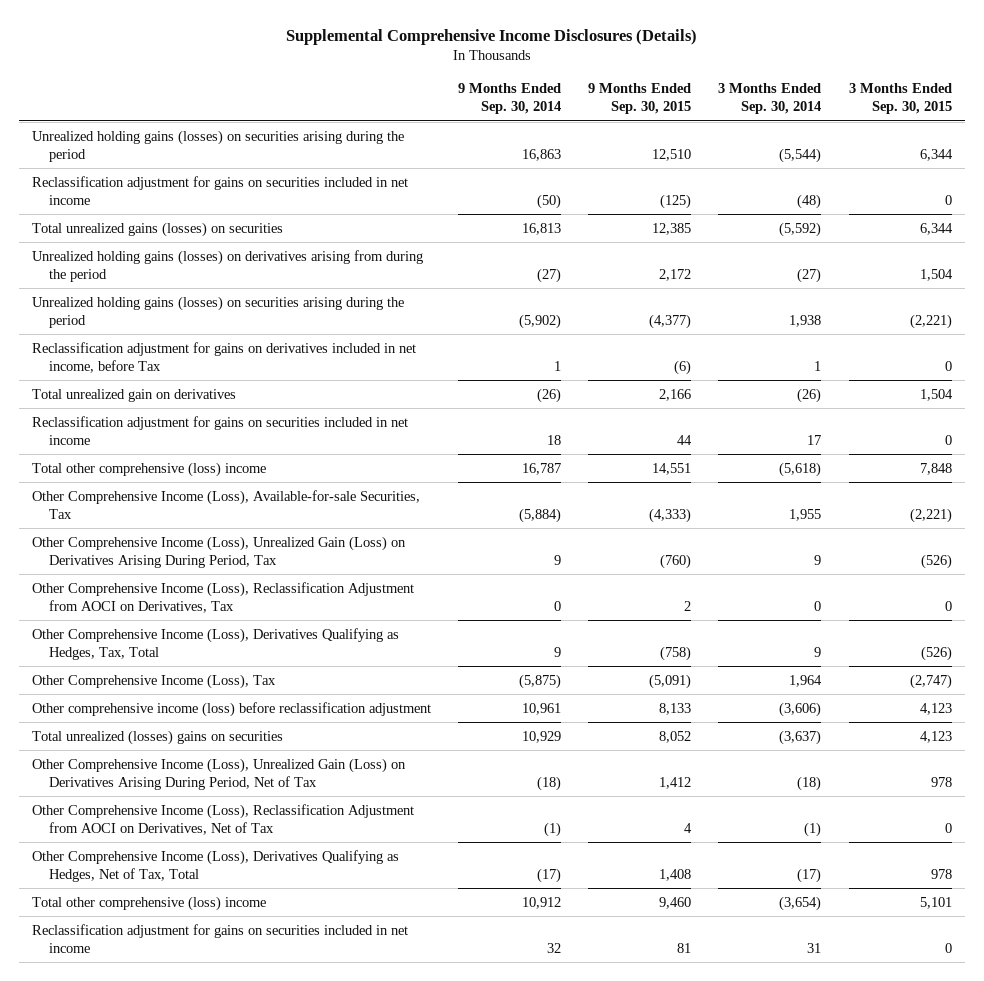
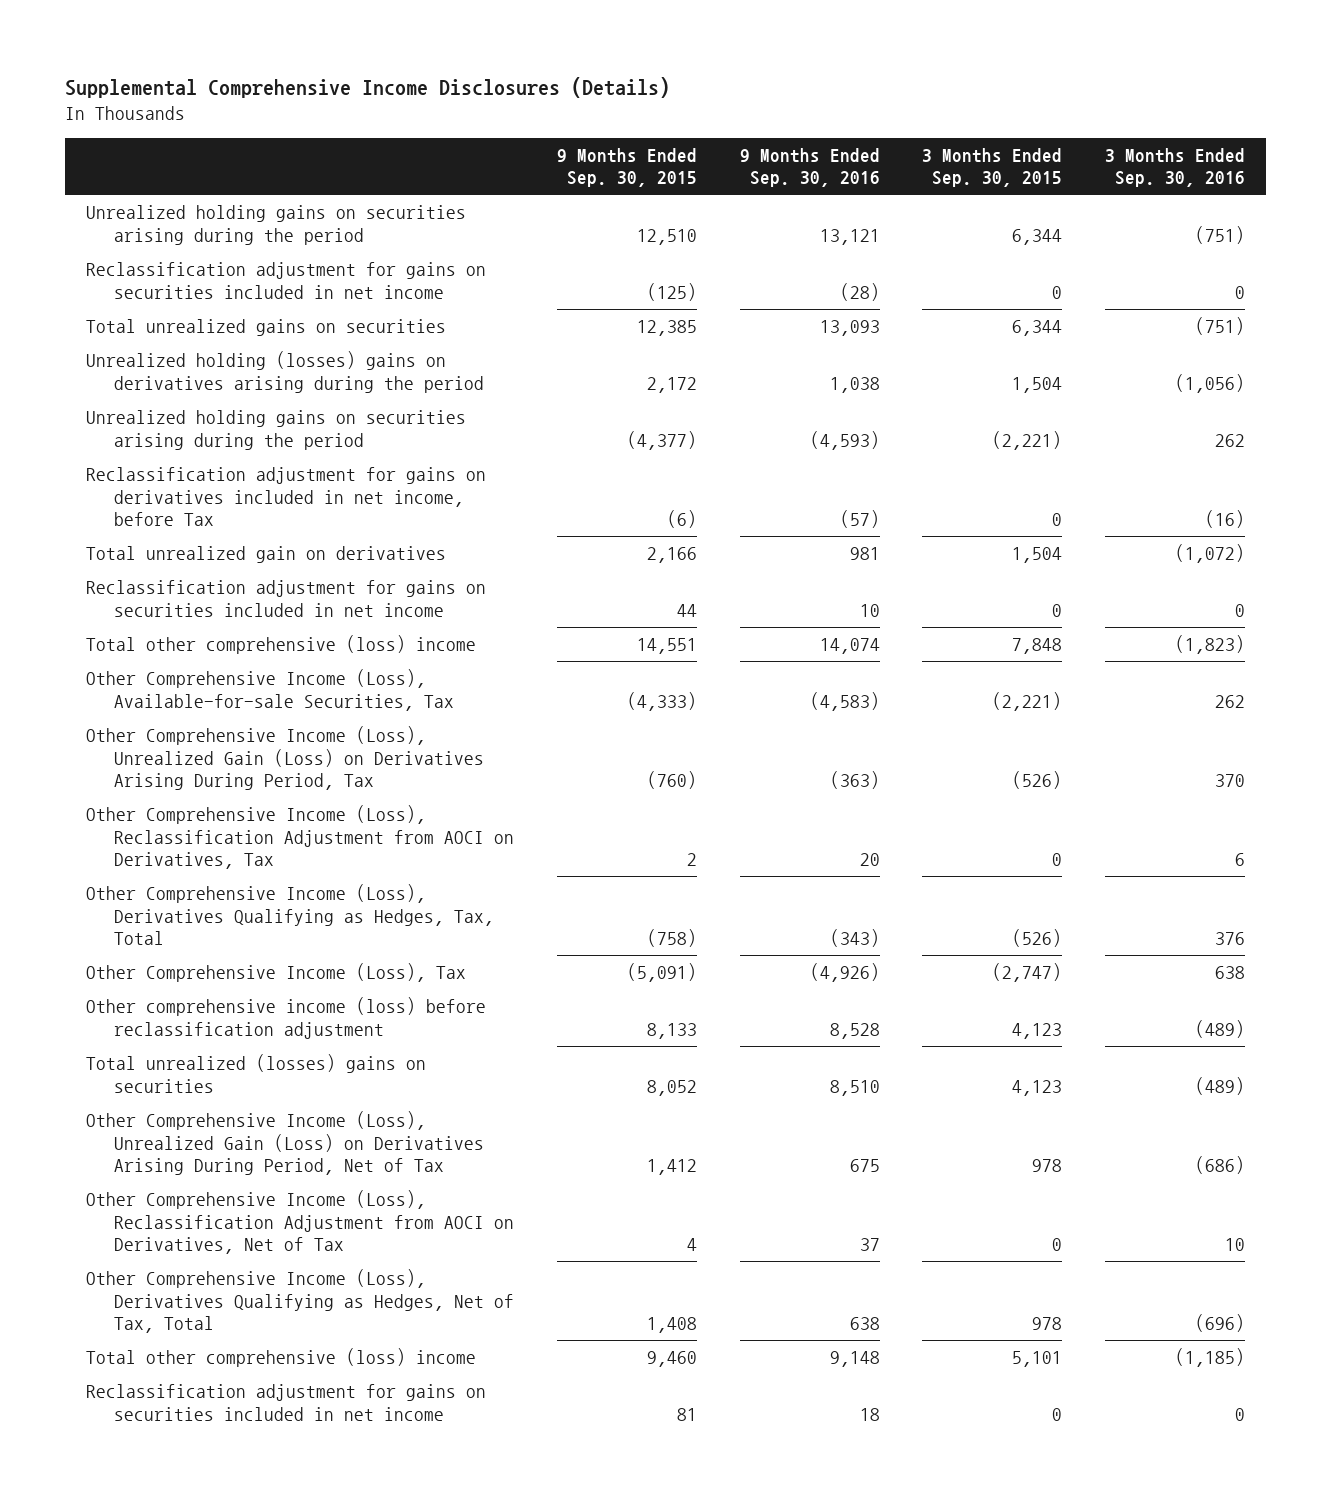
[458,83,562,115] 9 Months Ended Sep. 30, 2014 -> none
[718,83,822,115] 3 Months Ended Sep. 30, 2014 -> none
none -> [739,147,880,188] 9 Months Ended Sep. 30, 2016
none -> [1104,147,1245,188] 3 Months Ended Sep. 30, 2016
[32,129,405,162] Unrealized holding gains (losses) on securities arising during the period -> [86,205,467,245] Unrealized holding gains on securities arising during the period
[32,221,284,237] Total unrealized gains (losses) on securities -> [86,319,447,337] Total unrealized gains on securities
[32,249,424,282] Unrealized holding gains (losses) on derivatives arising from during the period -> [86,351,485,393] Unrealized holding (losses) gains on derivatives arising during the period
[32,295,405,328] Unrealized holding gains (losses) on securities arising during the period -> [86,410,467,450] Unrealized holding gains on securities arising during the period

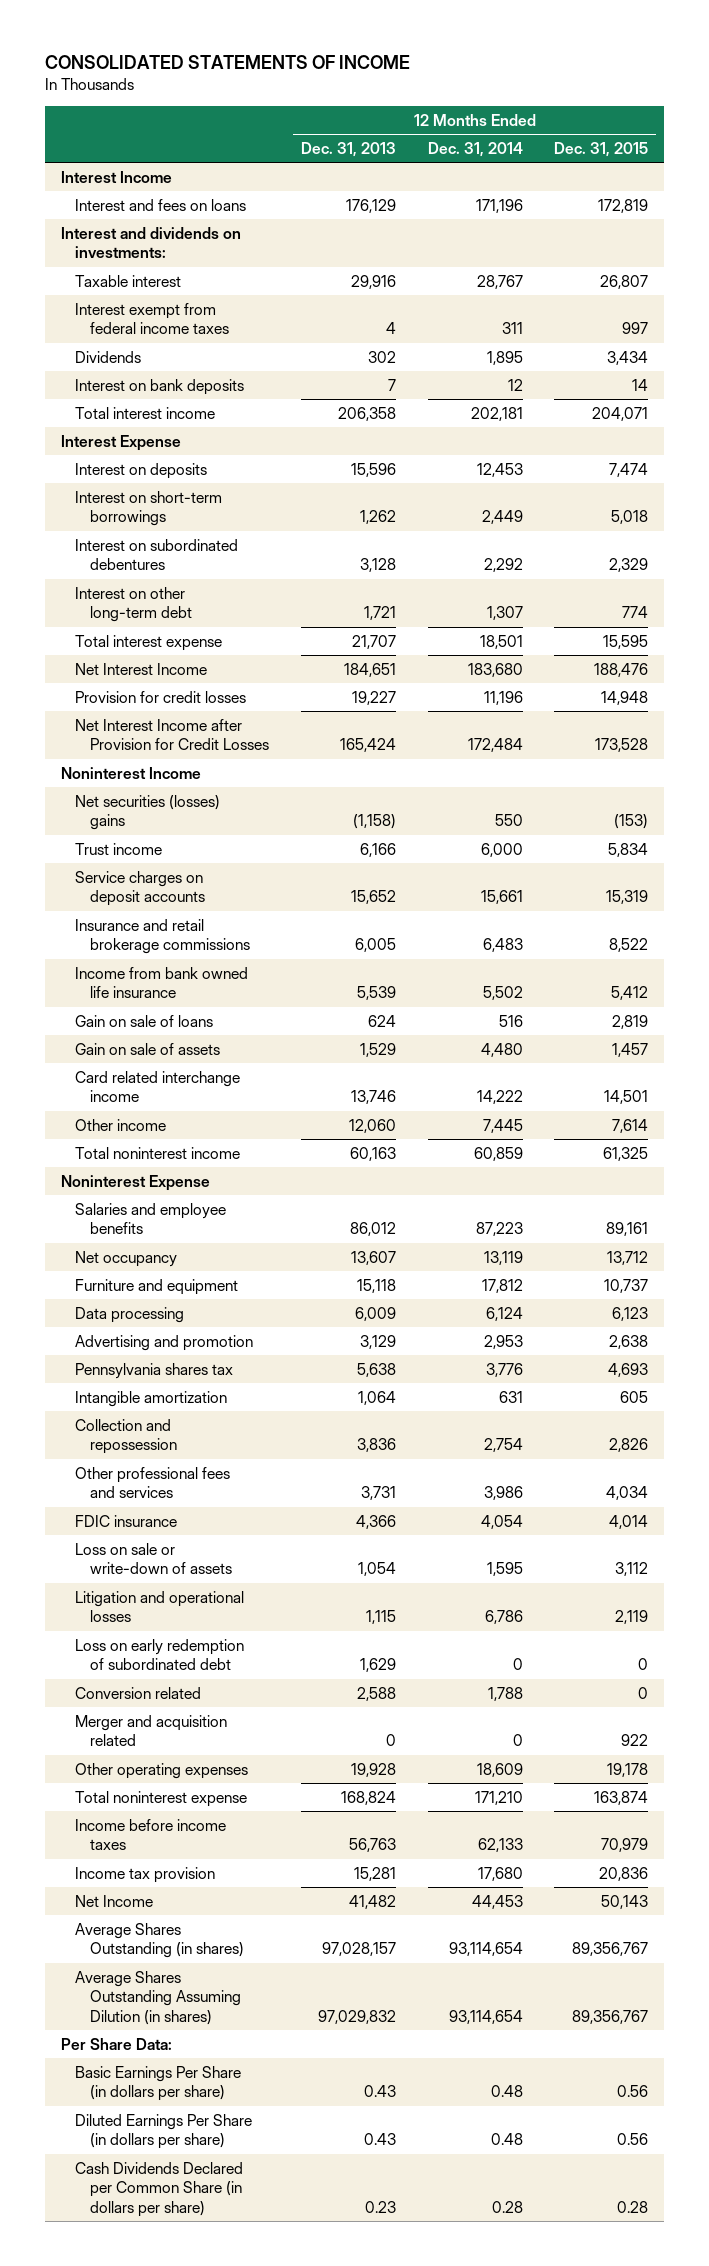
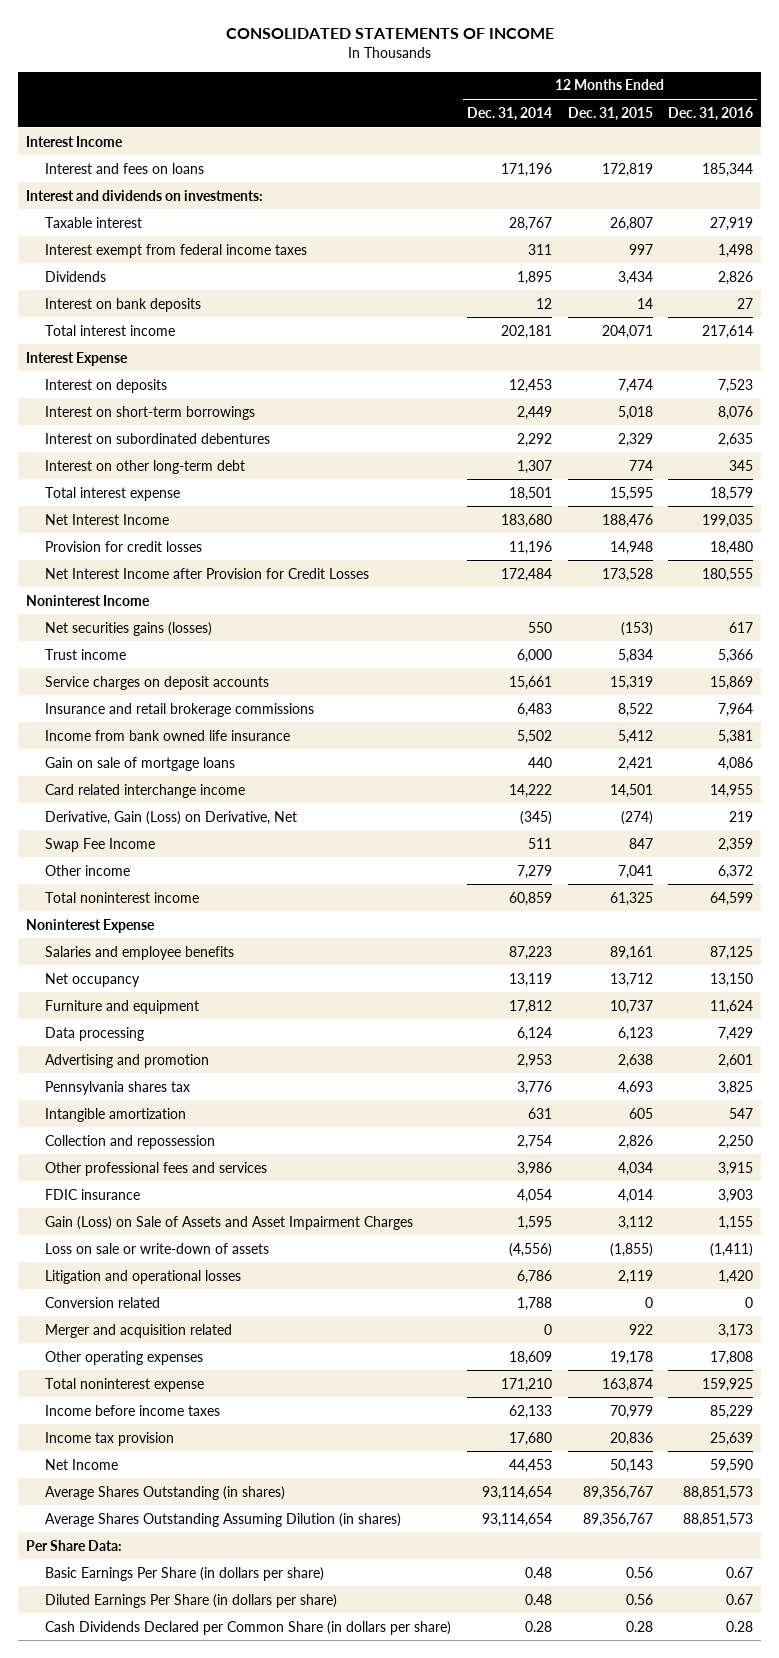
[300,141,396,157] Dec. 31, 2013 -> none
none -> [668,106,754,121] Dec. 31, 2016
[75,794,221,831] Net securities (losses) gains -> [45,621,213,636] Net securities gains (losses)
[75,1042,221,1055] Gain on sale of assets -> none
[75,1014,214,1027] Gain on sale of loans -> [45,756,236,771] Gain on sale of mortgage loans
[498,1014,523,1027] 516 -> [527,756,552,768] 440
[612,1014,649,1029] 2,819 -> [617,756,653,771] 2,421
none -> [45,810,298,825] Derivative, Gain (Loss) on Derivative, Net
none -> [45,837,156,852] Swap Fee Income
[482,1118,523,1133] 7,445 -> [516,864,552,879] 7,279
[612,1118,649,1133] 7,614 -> [617,864,653,879] 7,041
none -> [45,1215,414,1230] Gain (Loss) on Sale of Assets and Asset Impairment Charges
[486,1562,523,1577] 1,595 -> [508,1242,552,1257] (4,556)
[615,1562,649,1577] 3,112 -> [609,1242,653,1257] (1,855)
[75,1638,245,1671] Loss on early redemption of subordinated debt -> none

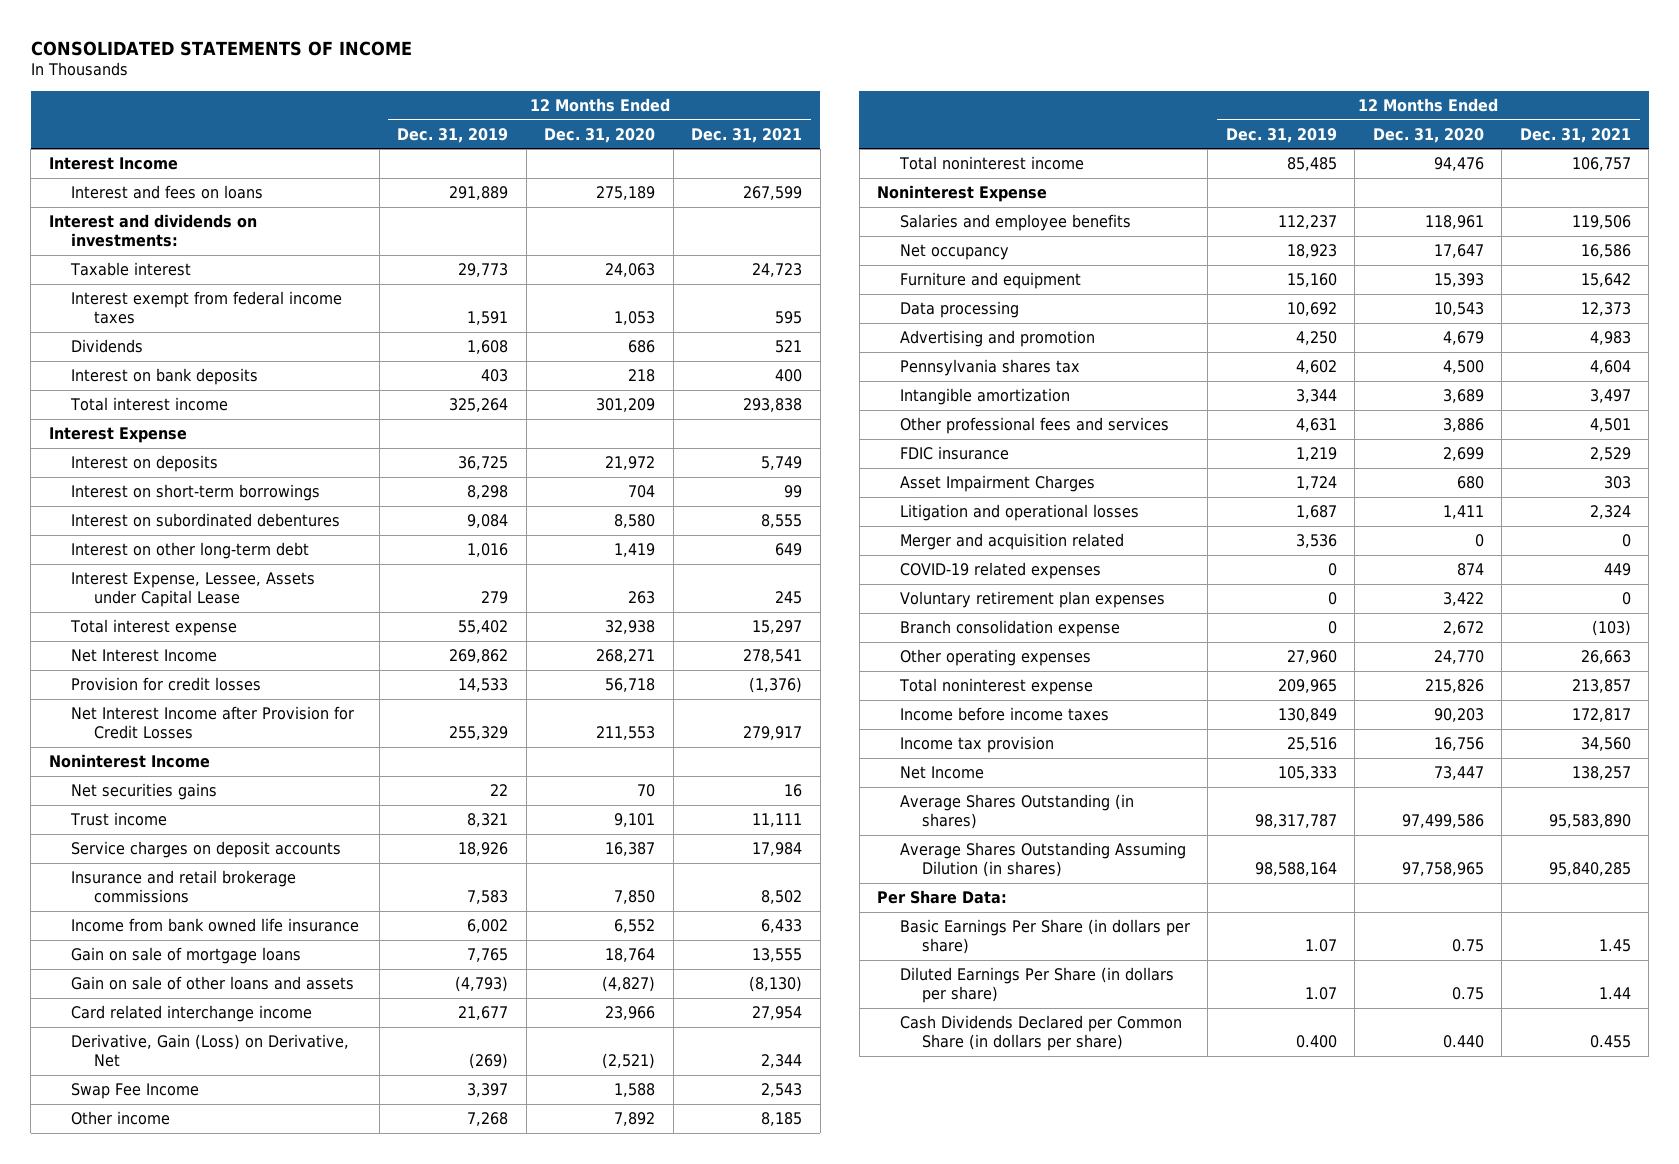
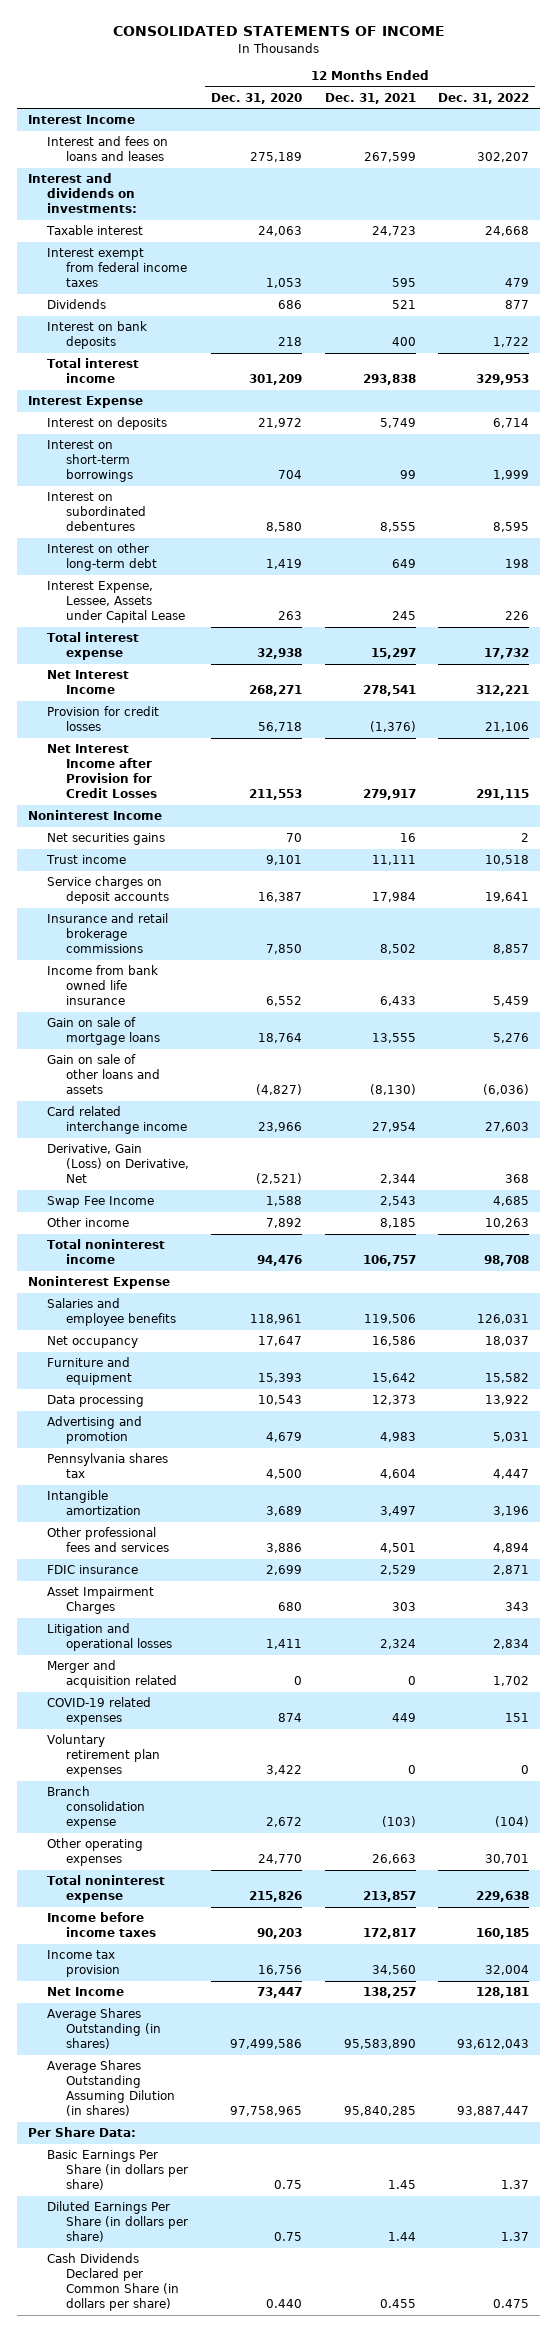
[397,127,509,143] Dec. 31, 2019 -> none
none -> [438,92,530,104] Dec. 31, 2022
[71,185,264,200] Interest and fees on loans -> [46,136,168,162] Interest and fees on loans and leases

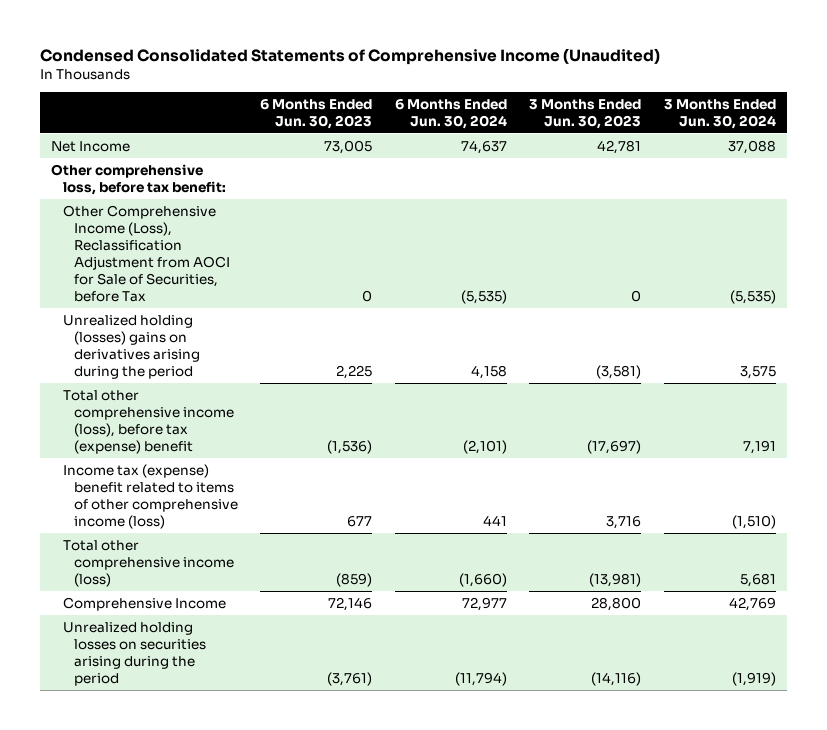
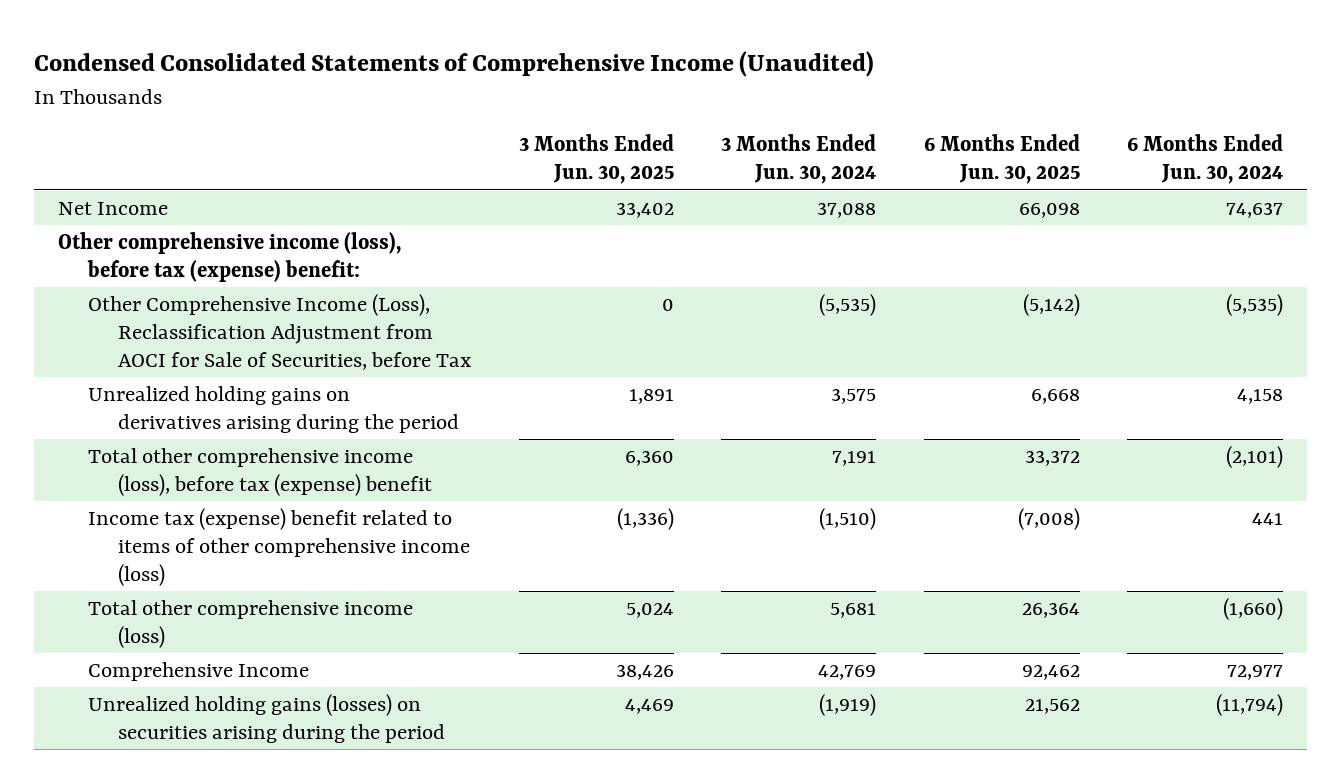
[260,98,373,129] 6 Months Ended Jun. 30, 2023 -> none
[529,98,642,129] 3 Months Ended Jun. 30, 2023 -> none
none -> [518,134,674,185] 3 Months Ended Jun. 30, 2025
none -> [923,134,1080,185] 6 Months Ended Jun. 30, 2025
[51,163,226,195] Other comprehensive loss, before tax benefit: -> [58,231,402,283] Other comprehensive income (loss), before tax (expense) benefit:
[62,314,200,379] Unrealized holding (losses) gains on derivatives arising during the period -> [88,385,459,434] Unrealized holding gains on derivatives arising during the period
[62,621,206,686] Unrealized holding losses on securities arising during the period -> [88,693,445,744] Unrealized holding gains (losses) on securities arising during the period

